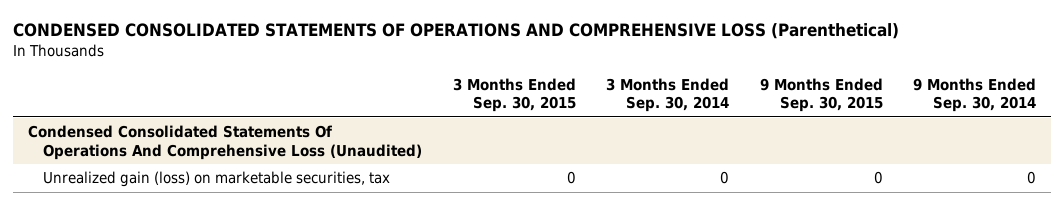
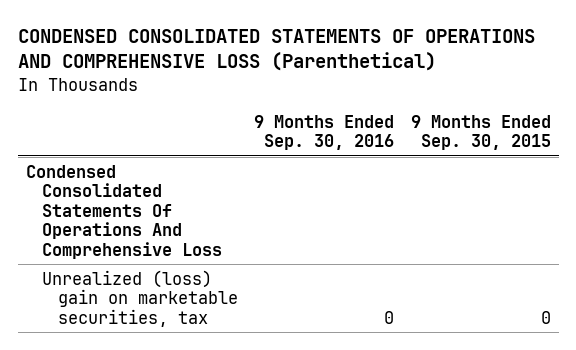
[452,78,576,113] 3 Months Ended Sep. 30, 2015 -> none
[606,78,730,113] 3 Months Ended Sep. 30, 2014 -> none
[913,78,1037,113] 9 Months Ended Sep. 30, 2014 -> none
none -> [254,114,395,151] 9 Months Ended Sep. 30, 2016
[27,125,422,160] Condensed Consolidated Statements Of Operations And Comprehensive Loss (Unaudited) -> [25,164,222,259] Condensed Consolidated Statements Of Operations And Comprehensive Loss
[42,171,390,188] Unrealized gain (loss) on marketable securities, tax -> [41,269,238,327] Unrealized (loss) gain on marketable securities, tax

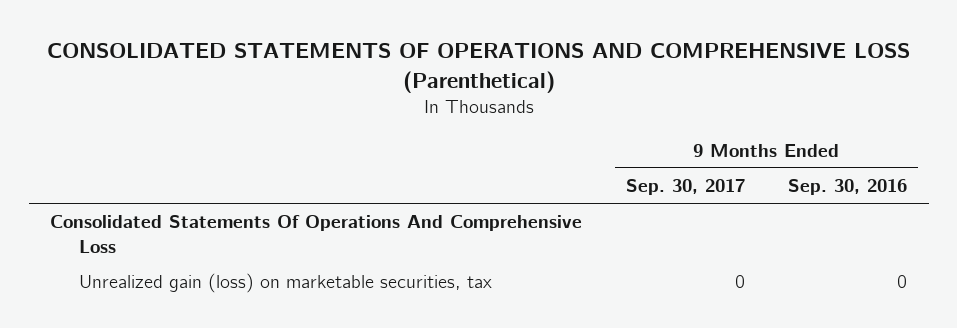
[17,28,535,72] CONDENSED CONSOLIDATED STATEMENTS OF OPERATIONS AND COMPREHENSIVE LOSS (Parenthetical) -> [46,43,910,93] CONSOLIDATED STATEMENTS OF OPERATIONS AND COMPREHENSIVE LOSS (Parenthetical)
[410,114,551,151] 9 Months Ended Sep. 30, 2015 -> none
none -> [625,178,745,195] Sep. 30, 2017
[25,164,222,259] Condensed Consolidated Statements Of Operations And Comprehensive Loss -> [50,215,583,253] Consolidated Statements Of Operations And Comprehensive Loss
[41,269,238,327] Unrealized (loss) gain on marketable securities, tax -> [79,273,493,294] Unrealized gain (loss) on marketable securities, tax

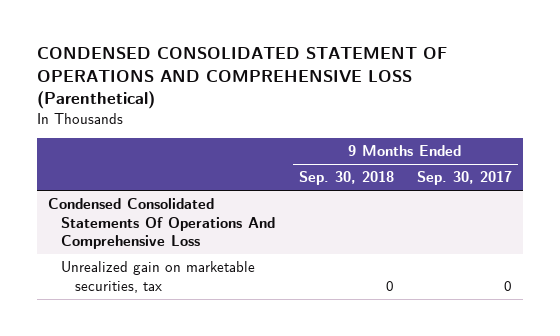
[46,43,910,93] CONSOLIDATED STATEMENTS OF OPERATIONS AND COMPREHENSIVE LOSS (Parenthetical) -> [36,47,447,110] CONDENSED CONSOLIDATED STATEMENT OF OPERATIONS AND COMPREHENSIVE LOSS (Parenthetical)
[787,178,907,195] Sep. 30, 2016 -> none
none -> [298,171,394,186] Sep. 30, 2018
[50,215,583,253] Consolidated Statements Of Operations And Comprehensive Loss -> [48,198,276,250] Condensed Consolidated Statements Of Operations And Comprehensive Loss
[79,273,493,294] Unrealized gain (loss) on marketable securities, tax -> [61,261,256,293] Unrealized gain on marketable securities, tax

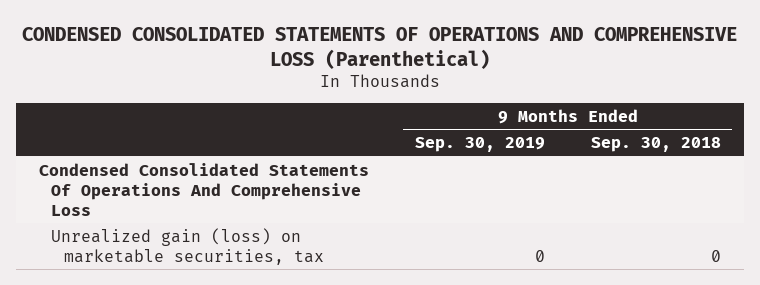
[36,47,447,110] CONDENSED CONSOLIDATED STATEMENT OF OPERATIONS AND COMPREHENSIVE LOSS (Parenthetical) -> [21,26,737,69] CONDENSED CONSOLIDATED STATEMENTS OF OPERATIONS AND COMPREHENSIVE LOSS (Parenthetical)
[416,171,512,186] Sep. 30, 2017 -> none
none -> [414,137,545,153] Sep. 30, 2019
[61,261,256,293] Unrealized gain on marketable securities, tax -> [51,227,325,265] Unrealized gain (loss) on marketable securities, tax

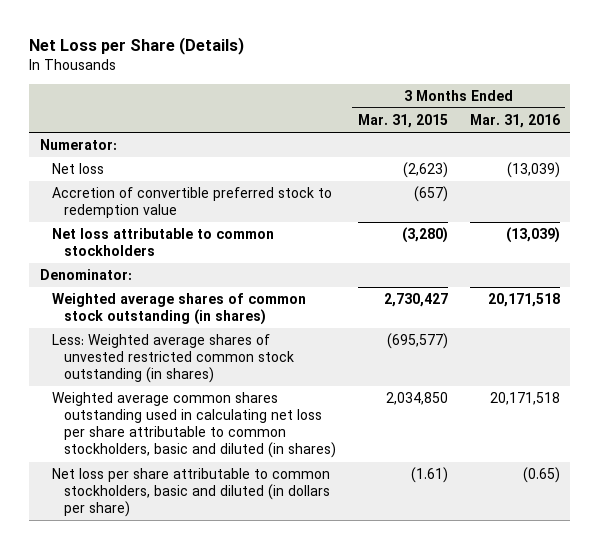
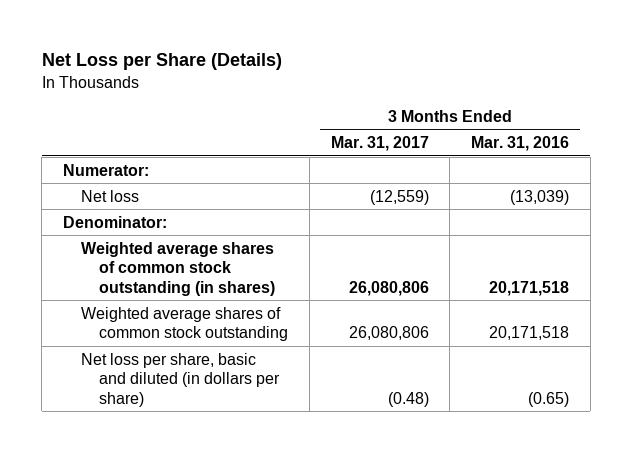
[357,113,448,128] Mar. 31, 2015 -> none
none -> [330,136,429,152] Mar. 31, 2017
[52,187,333,219] Accretion of convertible preferred stock to redemption value -> none
[52,228,275,257] Net loss attributable to common stockholders -> none
[52,334,295,384] Less: Weighted average shares of unvested restricted common stock outstanding (in shares) -> none
[52,392,337,459] Weighted average common shares outstanding used in calculating net loss per share attributable to common stockholders, basic and diluted (in shares) -> [81,306,289,342] Weighted average shares of common stock outstanding
[52,468,331,518] Net loss per share attributable to common stockholders, basic and diluted (in dollars per share) -> [81,352,281,407] Net loss per share, basic and diluted (in dollars per share)

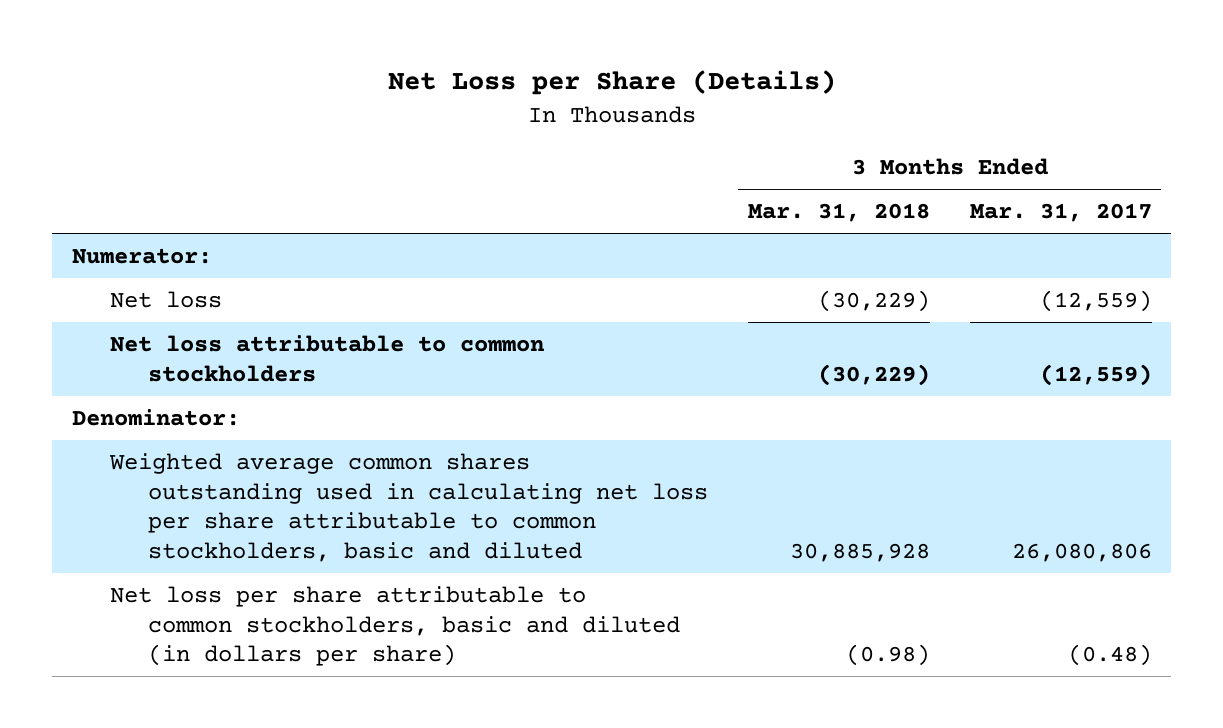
[471,136,570,152] Mar. 31, 2016 -> none
none -> [747,203,930,223] Mar. 31, 2018
none -> [110,334,546,382] Net loss attributable to common stockholders
[81,241,276,296] Weighted average shares of common stock outstanding (in shares) -> none
[81,306,289,342] Weighted average shares of common stock outstanding -> [109,452,709,562] Weighted average common shares outstanding used in calculating net loss per share attributable to common stockholders, basic and diluted
[81,352,281,407] Net loss per share, basic and diluted (in dollars per share) -> [110,585,681,667] Net loss per share attributable to common stockholders, basic and diluted (in dollars per share)

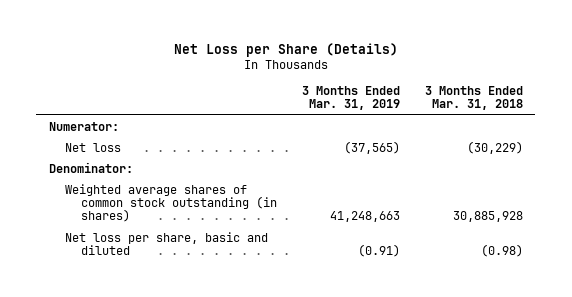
[969,203,1152,223] Mar. 31, 2017 -> none
none -> [302,85,401,111] 3 Months Ended Mar. 31, 2019
[110,334,546,382] Net loss attributable to common stockholders -> none
[109,452,709,562] Weighted average common shares outstanding used in calculating net loss per share attributable to common stockholders, basic and diluted -> [64,183,278,223] Weighted average shares of common stock outstanding (in shares)
[110,585,681,667] Net loss per share attributable to common stockholders, basic and diluted (in dollars per share) -> [64,231,268,255] Net loss per share, basic and diluted

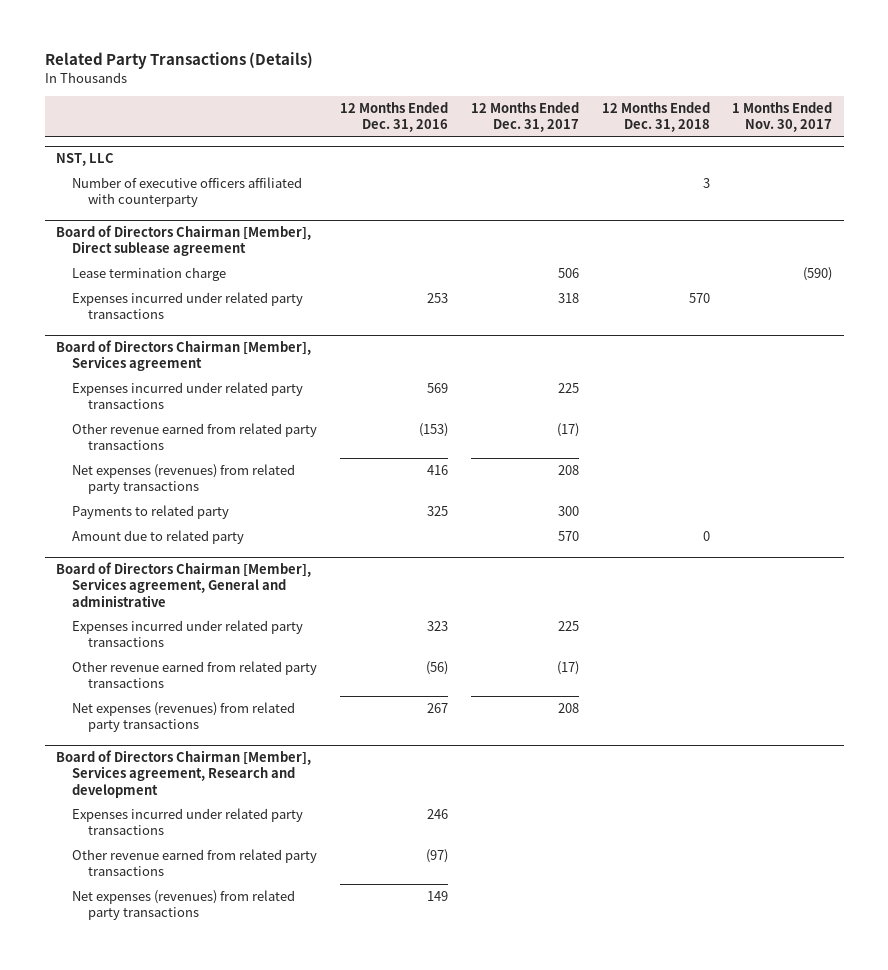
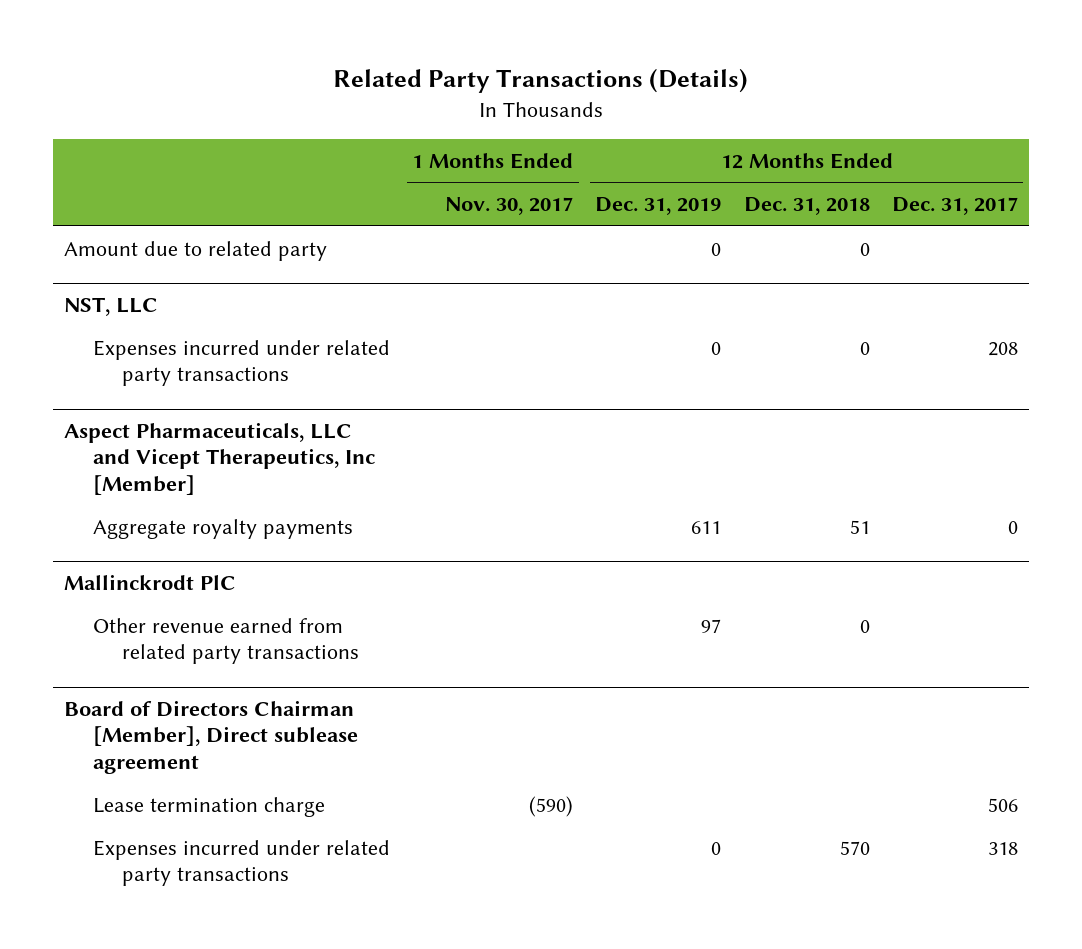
[339,101,448,133] 12 Months Ended Dec. 31, 2016 -> none
none -> [595,197,722,216] Dec. 31, 2019
none -> [63,240,327,261] Amount due to related party
[72,177,303,208] Number of executive officers affiliated with counterparty -> none
none -> [93,339,391,387] Expenses incurred under related party transactions
none -> [63,422,376,495] Aspect Pharmaceuticals, LLC and Vicept Therapeutics, Inc [Member]
none -> [93,518,354,539] Aggregate royalty payments
none -> [63,574,236,591] Mallinckrodt PlC
none -> [93,617,360,665] Other revenue earned from related party transactions
[55,340,311,372] Board of Directors Chairman [Member], Services agreement -> none
[72,382,304,410] Expenses incurred under related party transactions -> none
[72,423,318,451] Other revenue earned from related party transactions -> none
[72,464,296,495] Net expenses (revenues) from related party transactions -> none
[72,505,230,520] Payments to related party -> none
[72,530,245,545] Amount due to related party -> none
[55,562,311,607] Board of Directors Chairman [Member], Services agreement, General and administrative -> none
[72,620,304,648] Expenses incurred under related party transactions -> none
[72,661,318,689] Other revenue earned from related party transactions -> none
[72,702,296,733] Net expenses (revenues) from related party transactions -> none
[55,750,311,798] Board of Directors Chairman [Member], Services agreement, Research and development -> none
[72,808,304,836] Expenses incurred under related party transactions -> none
[72,849,318,877] Other revenue earned from related party transactions -> none
[72,890,296,921] Net expenses (revenues) from related party transactions -> none

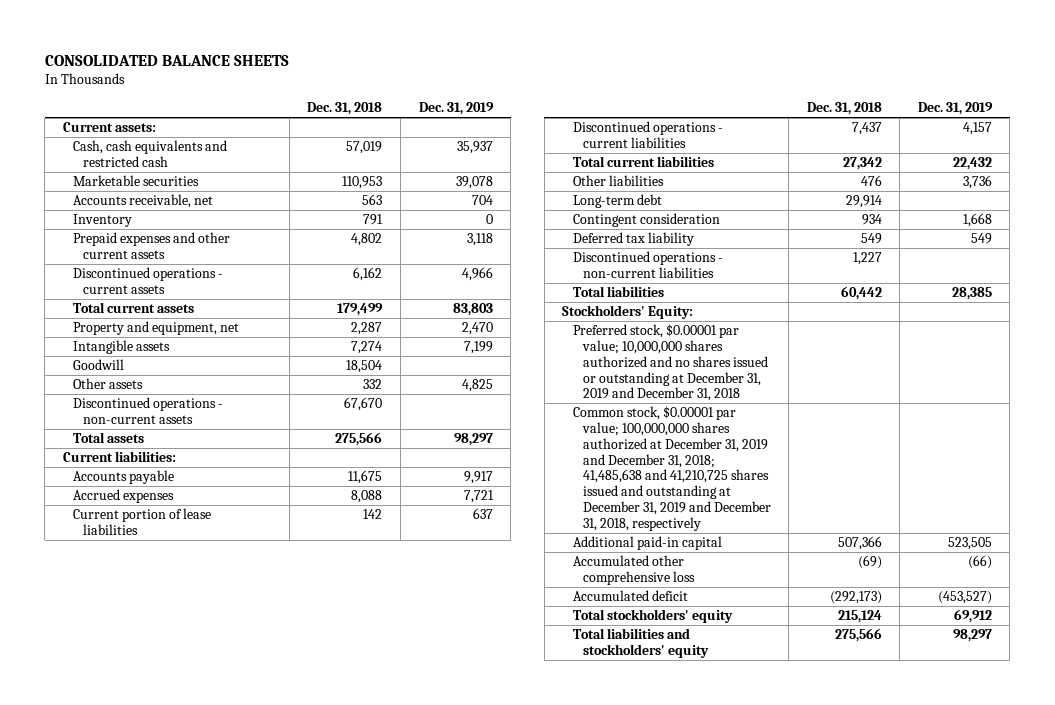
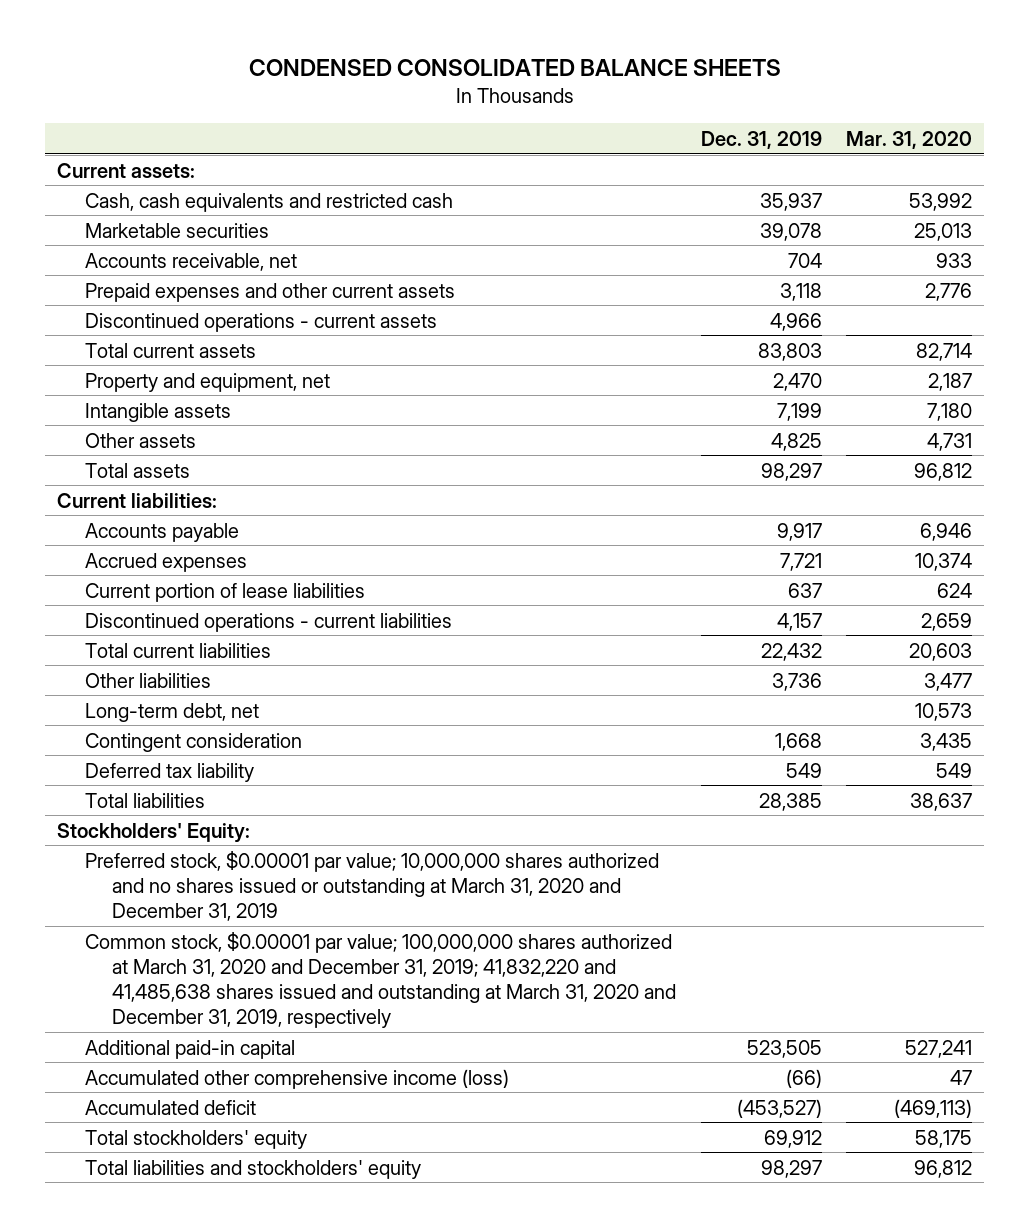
[44,55,289,67] CONSOLIDATED BALANCE SHEETS -> [248,59,781,77] CONDENSED CONSOLIDATED BALANCE SHEETS
[307,102,383,116] Dec. 31, 2018 -> none
none -> [846,130,973,149] Mar. 31, 2020
[73,214,133,228] Inventory -> none
[73,359,125,371] Goodwill -> none
[73,397,224,425] Discontinued operations - non-current assets -> none
[572,194,662,209] Long-term debt -> [84,702,259,722] Long-term debt, net
[572,251,723,279] Discontinued operations - non-current liabilities -> none
[572,324,768,402] Preferred stock, $0.00001 par value; 10,000,000 shares authorized and no shares issued or outstanding at December 31, 2019 and December 31, 2018 -> [84,850,659,922] Preferred stock, $0.00001 par value; 10,000,000 shares authorized and no shares issued or outstanding at March 31, 2020 and December 31, 2019
[572,406,771,531] Common stock, $0.00001 par value; 100,000,000 shares authorized at December 31, 2019 and December 31, 2018; 41,485,638 and 41,210,725 shares issued and outstanding at December 31, 2019 and December 31, 2018, respectively -> [84,931,677,1029] Common stock, $0.00001 par value; 100,000,000 shares authorized at March 31, 2020 and December 31, 2019; 41,832,220 and 41,485,638 shares issued and outstanding at March 31, 2020 and December 31, 2019, respectively
[572,555,695,586] Accumulated other comprehensive loss -> [84,1068,509,1089] Accumulated other comprehensive income (loss)

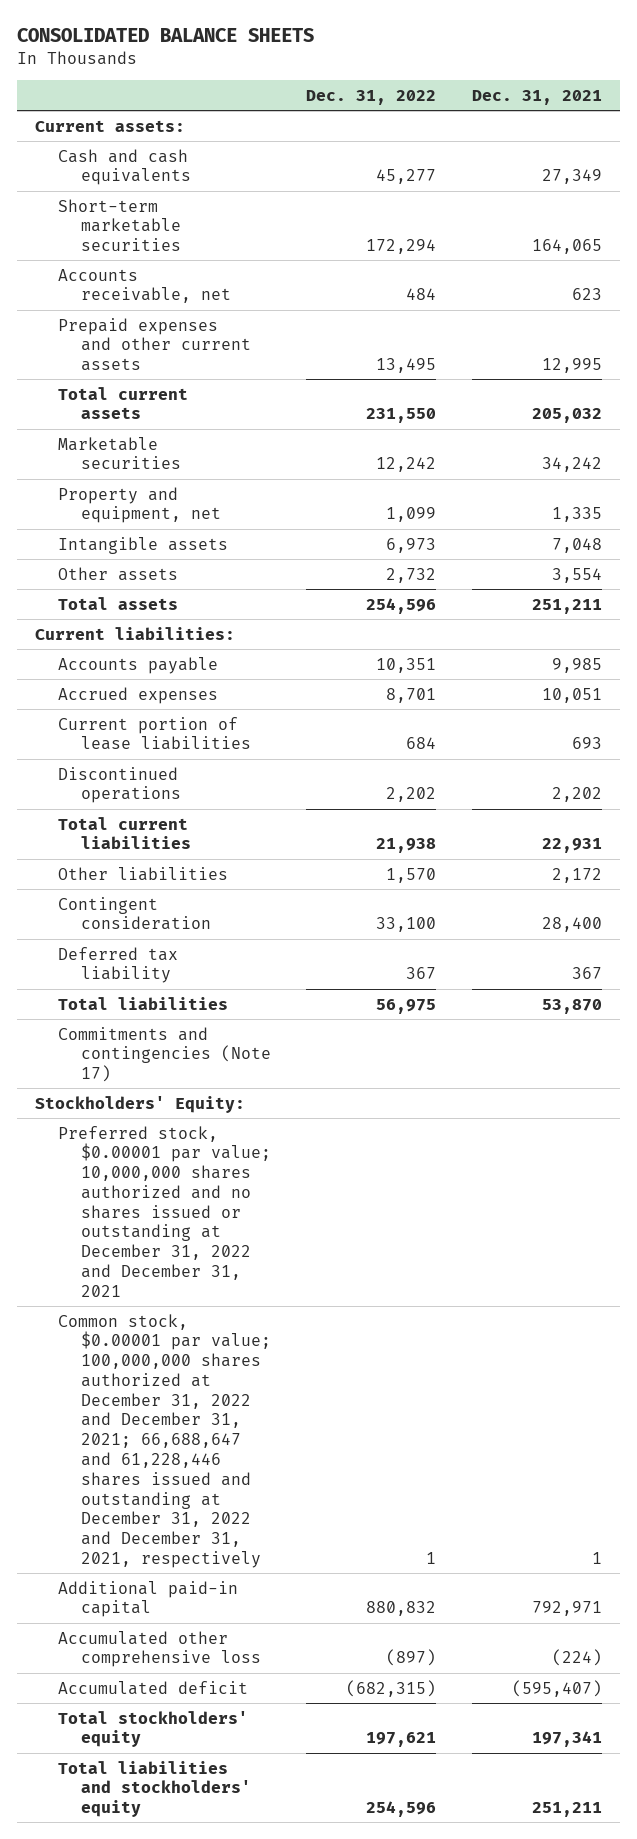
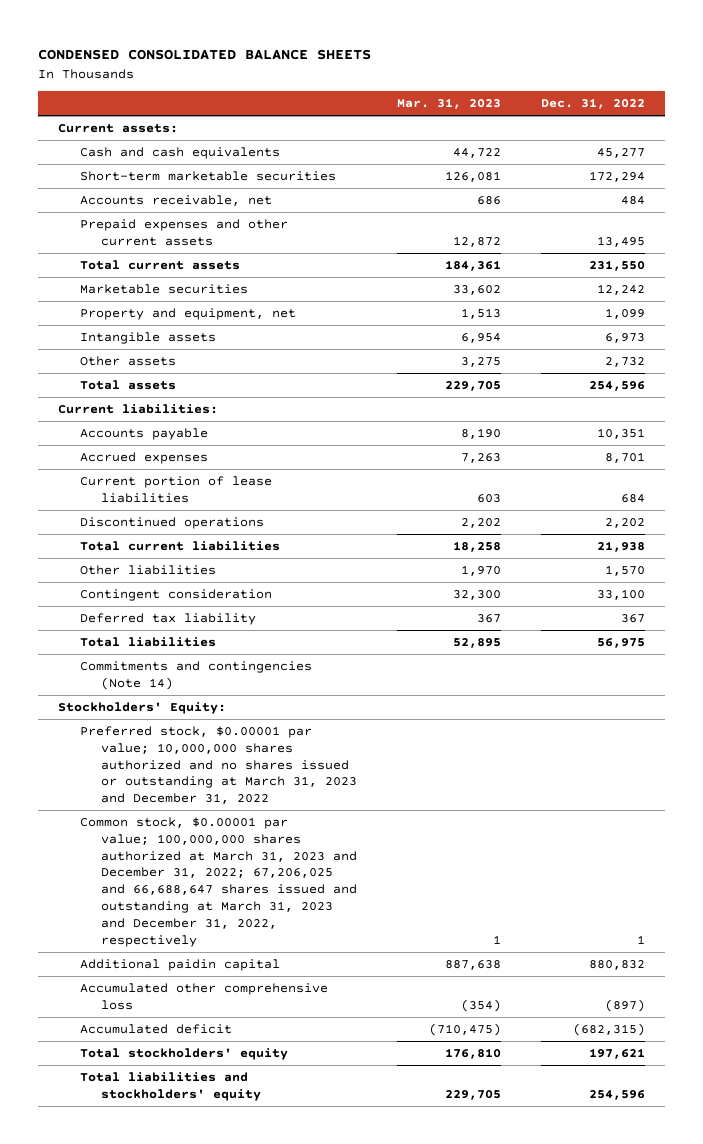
[17,28,315,43] CONSOLIDATED BALANCE SHEETS -> [38,49,372,61] CONDENSED CONSOLIDATED BALANCE SHEETS
[472,89,603,105] Dec. 31, 2021 -> none
none -> [397,98,502,110] Mar. 31, 2023
[57,1026,271,1083] Commitments and contingencies (Note 17) -> [79,661,312,690] Commitments and contingencies (Note 14)
[57,1125,271,1297] Preferred stock, $0.00001 par value; 10,000,000 shares authorized and no shares issued or outstanding at December 31, 2022 and December 31, 2021 -> [79,726,358,805] Preferred stock, $0.00001 par value; 10,000,000 shares authorized and no shares issued or outstanding at March 31, 2023 and December 31, 2022
[57,1313,271,1568] Common stock, $0.00001 par value; 100,000,000 shares authorized at December 31, 2022 and December 31, 2021; 66,688,647 and 61,228,446 shares issued and outstanding at December 31, 2022 and December 31, 2021, respectively -> [79,817,358,947] Common stock, $0.00001 par value; 100,000,000 shares authorized at March 31, 2023 and December 31, 2022; 67,206,025 and 66,688,647 shares issued and outstanding at March 31, 2023 and December 31, 2022, respectively
[57,1580,238,1618] Additional paid-in capital -> [79,959,280,972] Additional paidin capital

